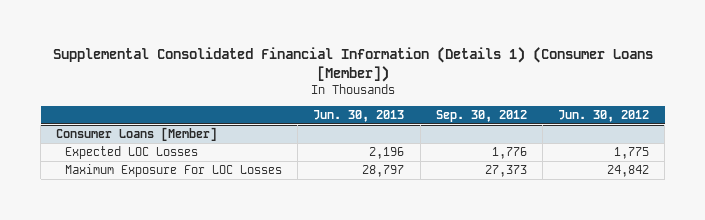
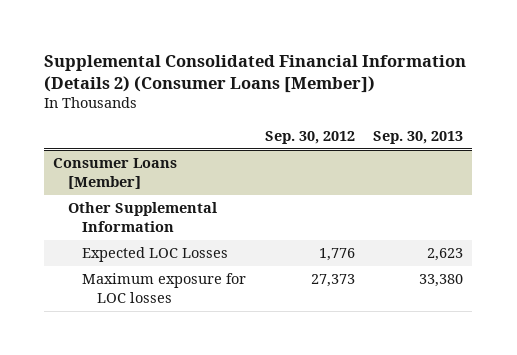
[52,47,653,82] Supplemental Consolidated Financial Information (Details 1) (Consumer Loans [Member]) -> [44,54,467,93] Supplemental Consolidated Financial Information (Details 2) (Consumer Loans [Member])
[313,109,405,122] Jun. 30, 2013 -> none
[557,109,649,122] Jun. 30, 2012 -> none
none -> [373,130,464,144] Sep. 30, 2013
none -> [67,202,217,232] Other Supplemental Information
[65,164,283,178] Maximum Exposure For LOC Losses -> [82,273,247,303] Maximum exposure for LOC losses

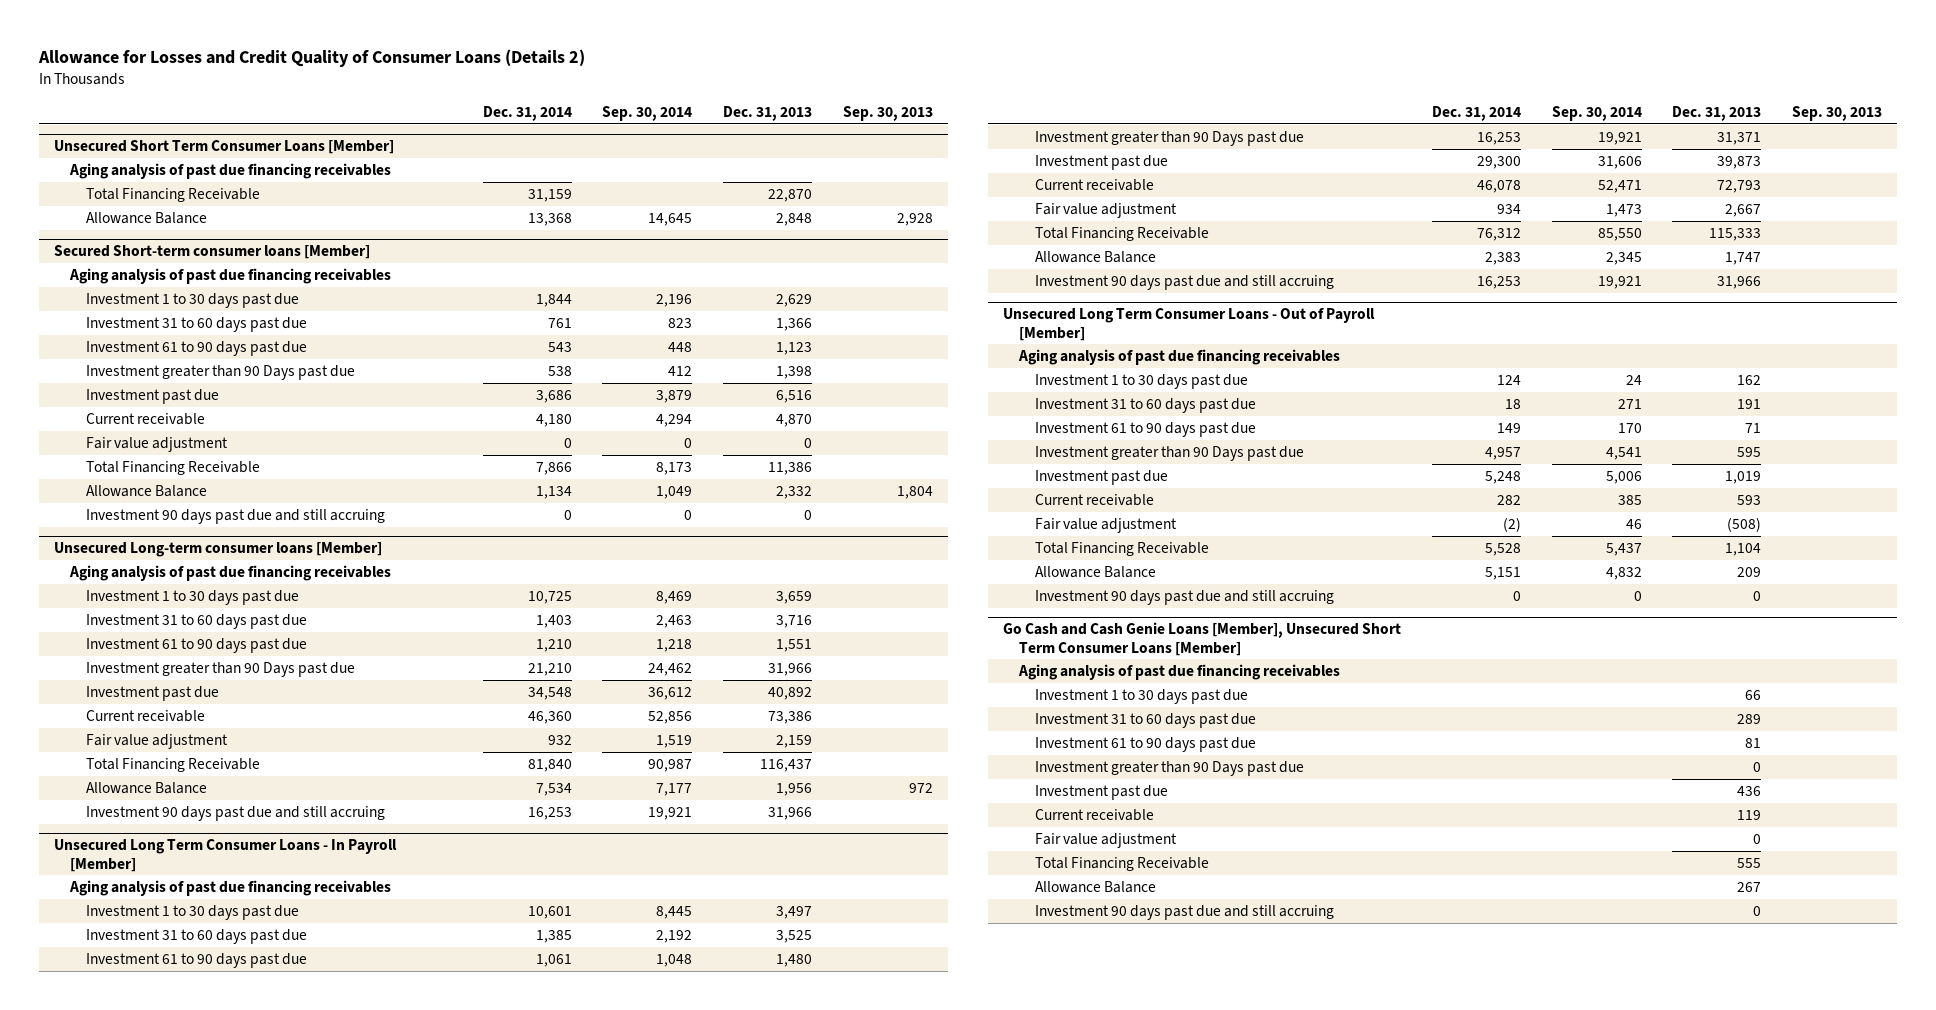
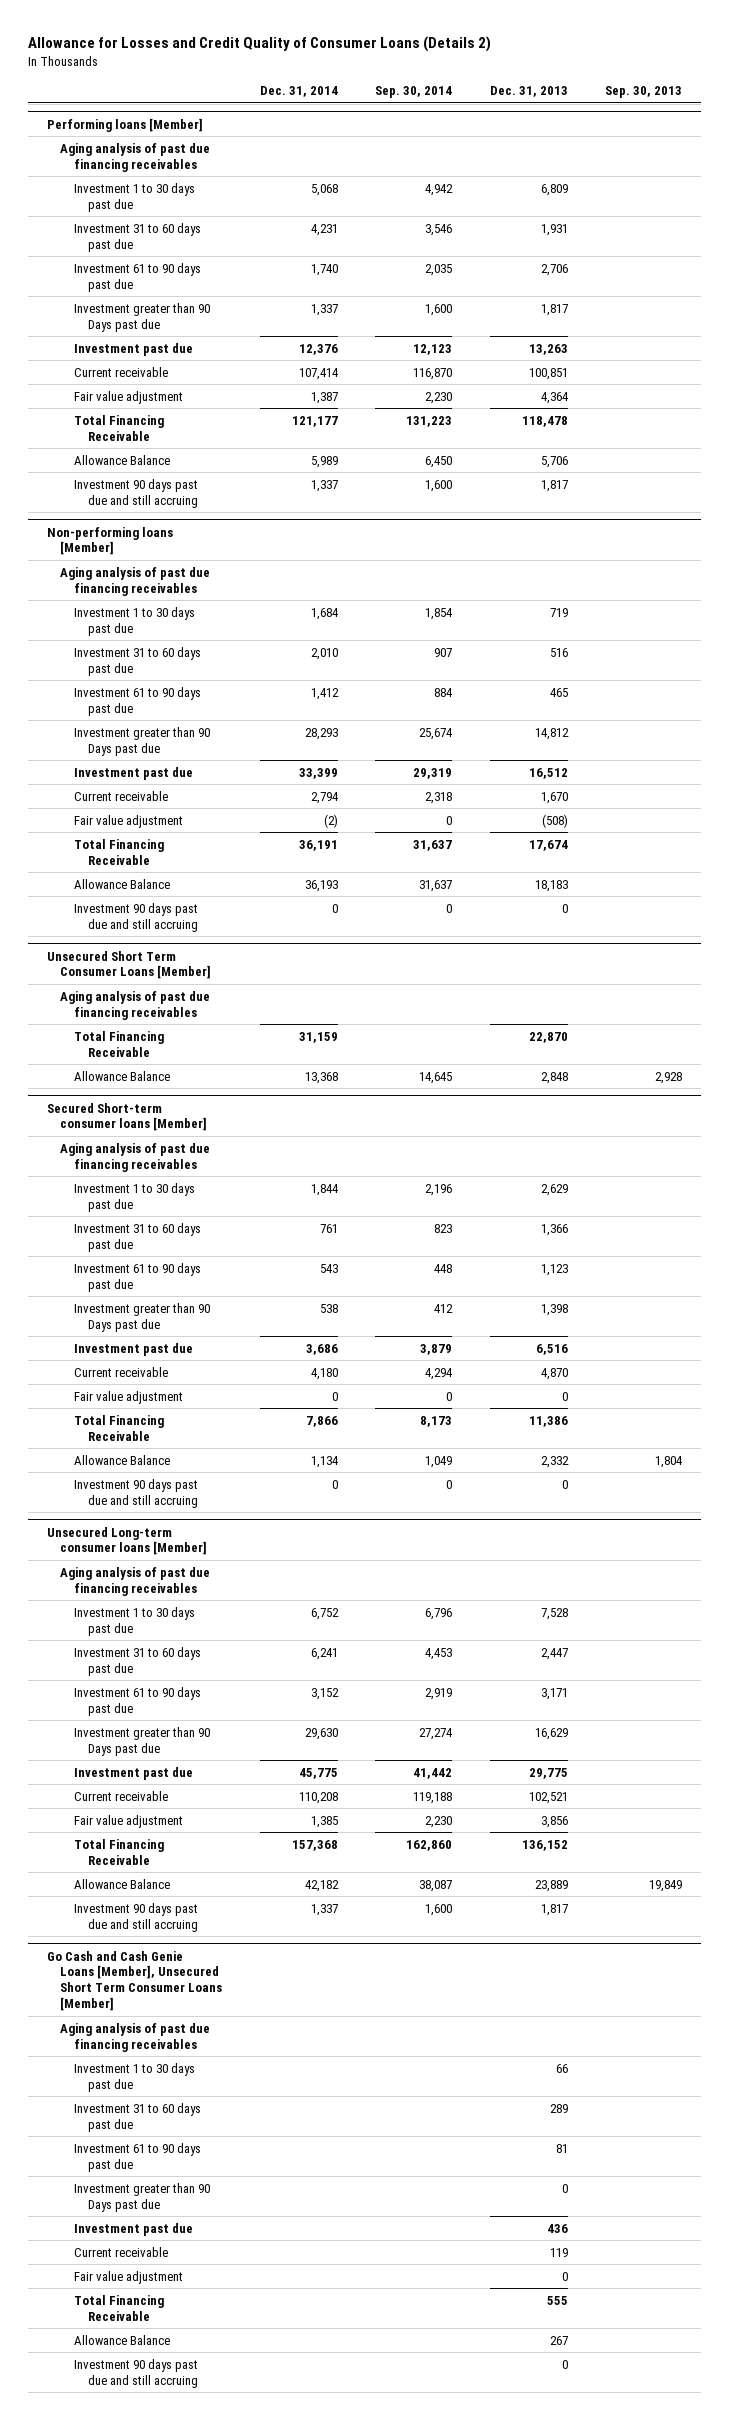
none -> [46,117,203,132] Performing loans [Member]
none -> [60,142,211,172] Aging analysis of past due financing receivables
none -> [74,182,196,212] Investment 1 to 30 days past due
none -> [74,222,202,252] Investment 31 to 60 days past due
none -> [74,262,202,292] Investment 61 to 90 days past due
none -> [74,302,211,332] Investment greater than 90 Days past due
none -> [74,342,194,356] Investment past due
none -> [74,366,169,377] Current receivable
none -> [74,390,184,404] Fair value adjustment
none -> [74,414,165,441] Total Financing Receivable
none -> [74,454,171,465] Allowance Balance
none -> [74,478,199,508] Investment 90 days past due and still accruing
none -> [46,526,173,556] Non-performing loans [Member]
none -> [60,566,211,596] Aging analysis of past due financing receivables
none -> [74,606,196,636] Investment 1 to 30 days past due
none -> [74,646,202,676] Investment 31 to 60 days past due
none -> [74,686,202,716] Investment 61 to 90 days past due
none -> [74,726,211,756] Investment greater than 90 Days past due
none -> [74,766,194,780] Investment past due
none -> [74,790,169,801] Current receivable
none -> [74,814,184,828] Fair value adjustment
none -> [74,838,165,865] Total Financing Receivable
none -> [74,878,171,889] Allowance Balance
none -> [74,902,199,932] Investment 90 days past due and still accruing
[53,839,397,872] Unsecured Long Term Consumer Loans - In Payroll [Member] -> none
[68,880,391,897] Aging analysis of past due financing receivables -> none
[85,905,299,921] Investment 1 to 30 days past due -> none
[85,929,307,945] Investment 31 to 60 days past due -> none
[85,953,307,969] Investment 61 to 90 days past due -> none
[1034,131,1304,147] Investment greater than 90 Days past due -> none
[1034,155,1168,171] Investment past due -> none
[1034,179,1154,192] Current receivable -> none
[1034,203,1177,219] Fair value adjustment -> none
[1034,227,1209,242] Total Financing Receivable -> none
[1034,251,1156,264] Allowance Balance -> none
[1034,275,1334,291] Investment 90 days past due and still accruing -> none
[1003,308,1376,341] Unsecured Long Term Consumer Loans - Out of Payroll [Member] -> none
[1017,349,1340,366] Aging analysis of past due financing receivables -> none
[1034,374,1248,390] Investment 1 to 30 days past due -> none
[1034,398,1256,414] Investment 31 to 60 days past due -> none
[1034,422,1256,438] Investment 61 to 90 days past due -> none
[1034,446,1304,462] Investment greater than 90 Days past due -> none
[1034,470,1168,486] Investment past due -> none
[1034,494,1154,507] Current receivable -> none
[1034,518,1177,534] Fair value adjustment -> none
[1034,542,1209,557] Total Financing Receivable -> none
[1034,566,1156,579] Allowance Balance -> none
[1034,590,1334,606] Investment 90 days past due and still accruing -> none
[527,591,572,605] 10,725 -> [310,1607,339,1620] 6,752
[656,591,693,605] 8,469 -> [425,1607,453,1620] 6,796
[776,591,813,605] 3,659 -> [540,1607,568,1620] 7,528
[535,615,572,629] 1,403 -> [310,1647,338,1660] 6,241
[656,615,693,629] 2,463 -> [425,1647,453,1660] 4,453
[776,615,813,629] 3,716 -> [540,1647,568,1660] 2,447
[535,639,572,653] 1,210 -> [310,1687,339,1700] 3,152
[656,639,693,653] 1,218 -> [425,1687,453,1700] 2,919
[776,639,813,653] 1,551 -> [540,1687,568,1700] 3,171
[527,663,572,677] 21,210 -> [304,1727,338,1740] 29,630
[648,663,693,677] 24,462 -> [419,1727,454,1740] 27,274
[768,663,813,677] 31,966 -> [534,1727,568,1740] 16,629
[527,687,572,701] 34,548 -> [298,1767,338,1779] 45,775
[648,687,693,701] 36,612 -> [413,1767,453,1779] 41,442
[768,687,813,701] 40,892 -> [528,1767,568,1779] 29,775
[527,711,572,725] 46,360 -> [298,1791,338,1804] 110,208
[648,711,693,725] 52,856 -> [413,1791,453,1804] 119,188
[768,711,813,725] 73,386 -> [528,1791,568,1804] 102,521
[547,735,572,746] 932 -> [310,1815,338,1828] 1,385
[656,735,693,749] 1,519 -> [425,1815,453,1828] 2,230
[776,735,813,749] 2,159 -> [540,1815,568,1828] 3,856
[527,759,572,773] 81,840 -> [291,1839,338,1851] 157,368
[648,759,693,773] 90,987 -> [406,1839,453,1851] 162,860
[760,759,813,773] 116,437 -> [521,1839,568,1851] 136,152
[535,783,572,797] 7,534 -> [304,1879,339,1892] 42,182
[656,783,693,797] 7,177 -> [419,1879,453,1892] 38,087
[776,783,813,797] 1,956 -> [534,1879,568,1892] 23,889
[908,783,933,794] 972 -> [649,1879,683,1892] 19,849
[527,807,572,821] 16,253 -> [310,1903,338,1916] 1,337
[648,807,693,821] 19,921 -> [425,1903,453,1916] 1,600
[768,807,813,821] 31,966 -> [540,1903,568,1916] 1,817

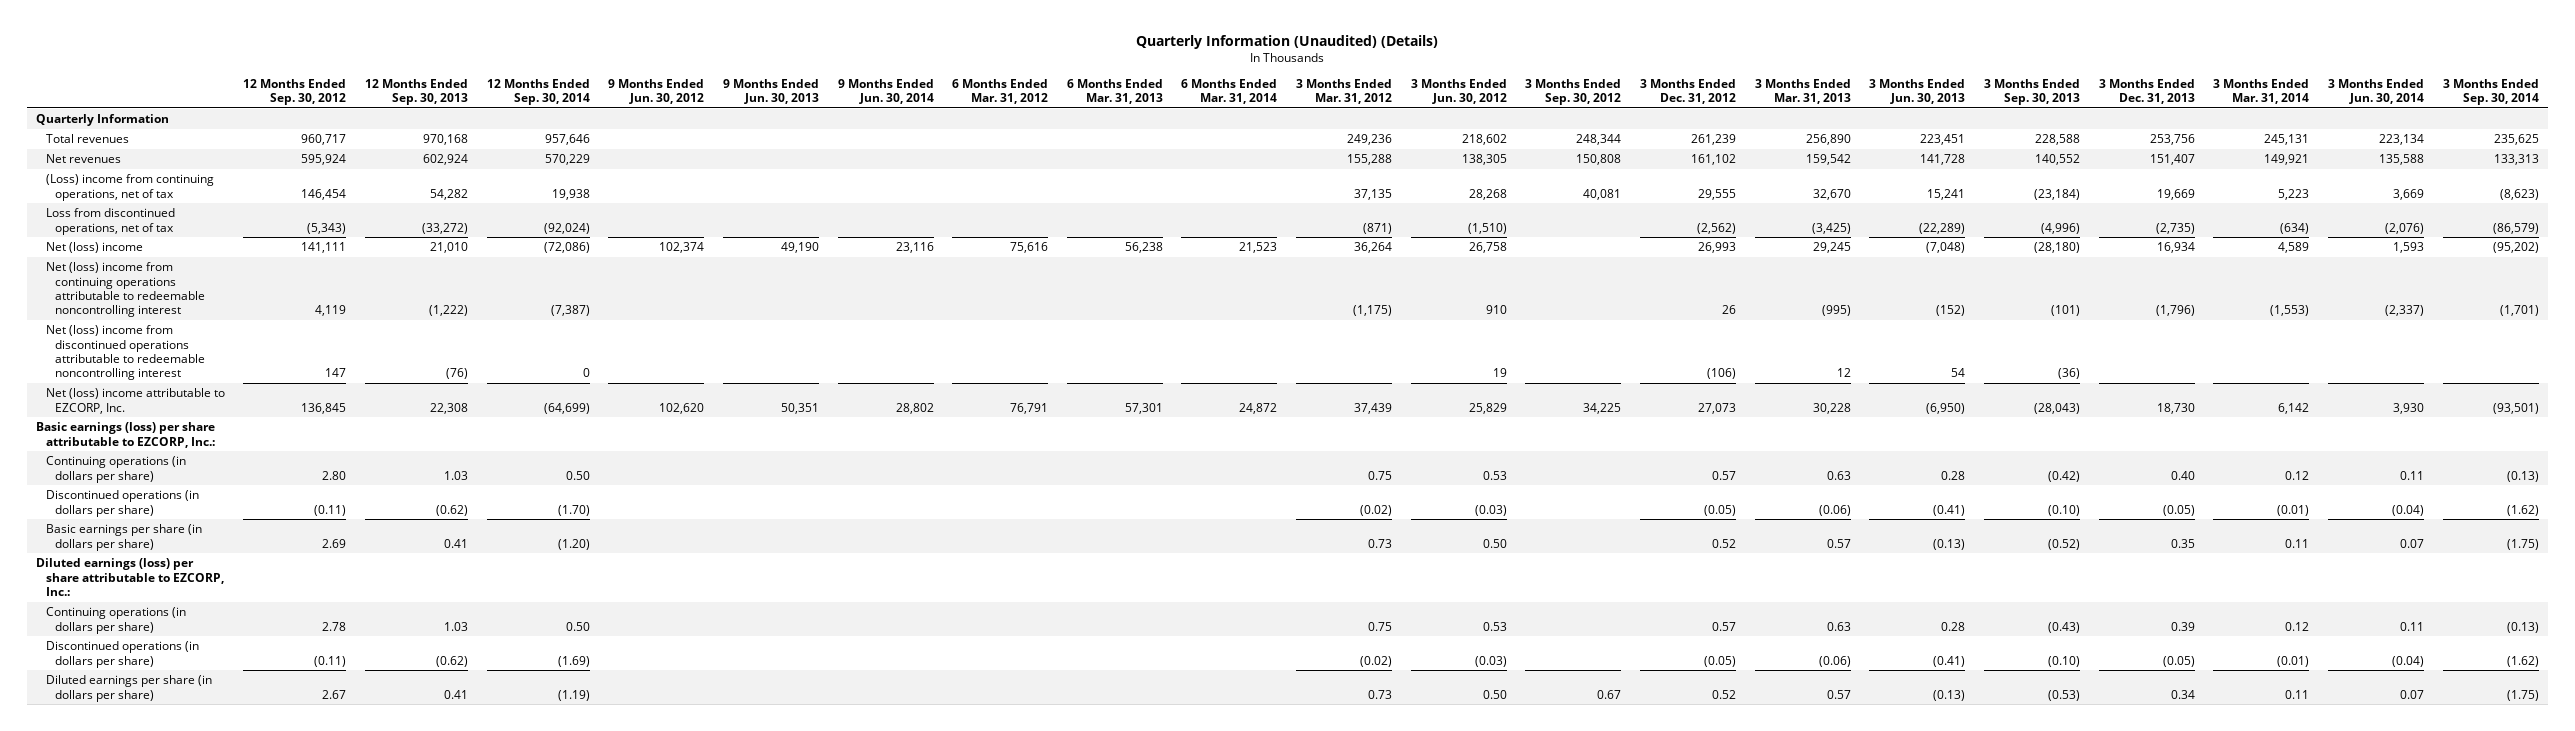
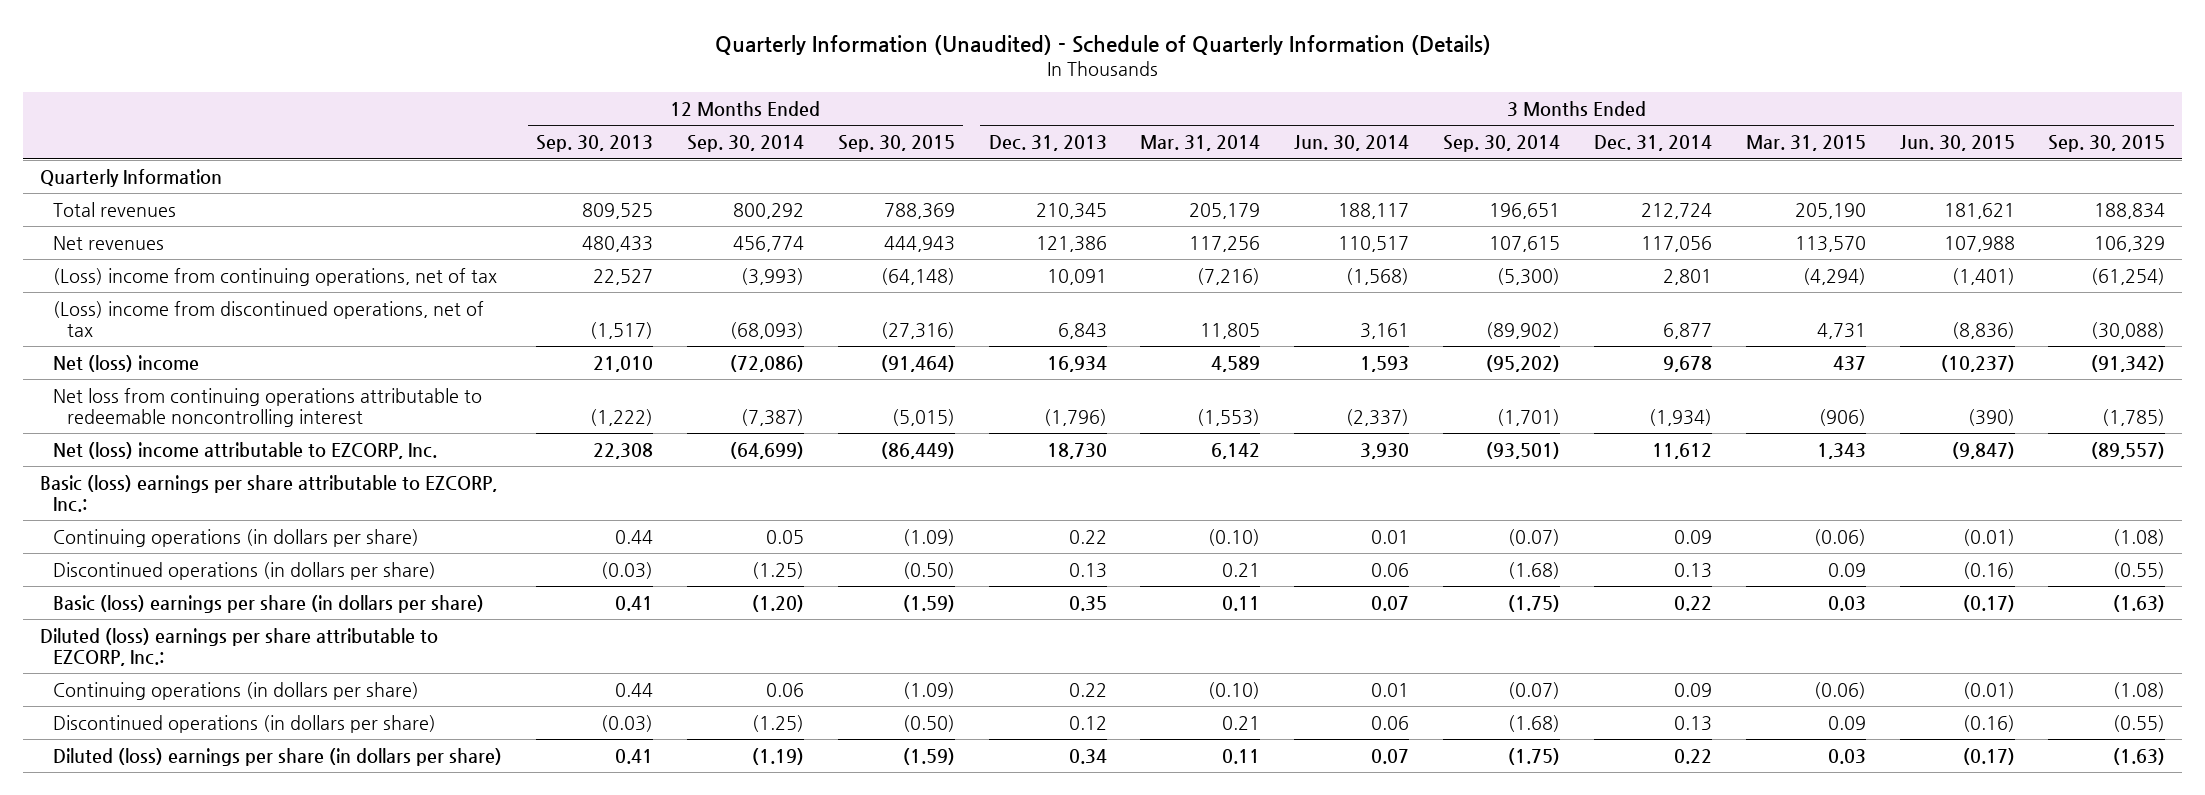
[1136,34,1439,49] Quarterly Information (Unaudited) (Details) -> [714,34,1491,55] Quarterly Information (Unaudited) - Schedule of Quarterly Information (Details)
[243,78,347,106] 12 Months Ended Sep. 30, 2012 -> none
[608,78,705,105] 9 Months Ended Jun. 30, 2012 -> none
[722,78,819,105] 9 Months Ended Jun. 30, 2013 -> none
[837,78,934,105] 9 Months Ended Jun. 30, 2014 -> none
[952,78,1049,105] 6 Months Ended Mar. 31, 2012 -> none
[1066,78,1163,105] 6 Months Ended Mar. 31, 2013 -> none
[1181,78,1278,105] 6 Months Ended Mar. 31, 2014 -> none
[1296,78,1393,105] 3 Months Ended Mar. 31, 2012 -> none
[1410,78,1507,105] 3 Months Ended Jun. 30, 2012 -> none
[1525,78,1622,106] 3 Months Ended Sep. 30, 2012 -> none
[1640,78,1737,105] 3 Months Ended Dec. 31, 2012 -> none
[1754,78,1851,105] 3 Months Ended Mar. 31, 2013 -> none
[1869,78,1966,105] 3 Months Ended Jun. 30, 2013 -> none
[1983,78,2080,106] 3 Months Ended Sep. 30, 2013 -> none
none -> [837,135,955,153] Sep. 30, 2015
none -> [1593,135,1712,152] Dec. 31, 2014
none -> [1745,135,1866,152] Mar. 31, 2015
none -> [1899,135,2015,152] Jun. 30, 2015
none -> [2048,135,2166,153] Sep. 30, 2015
[422,134,468,146] 970,168 -> [582,202,654,219] 809,525
[544,134,590,146] 957,646 -> [732,202,804,219] 800,292
[2149,134,2195,146] 253,756 -> [1035,202,1107,219] 210,345
[2264,134,2310,146] 245,131 -> [1189,202,1261,219] 205,179
[2378,134,2424,146] 223,134 -> [1338,202,1410,219] 188,117
[2493,134,2539,146] 235,625 -> [1489,202,1561,219] 196,651
[422,154,468,166] 602,924 -> [582,235,654,252] 480,433
[544,154,590,166] 570,229 -> [732,235,804,252] 456,774
[2149,154,2195,166] 151,407 -> [1035,235,1107,252] 121,386
[2264,154,2310,166] 149,921 -> [1189,235,1261,252] 117,256
[2378,154,2424,166] 135,588 -> [1338,235,1410,252] 110,517
[2493,154,2539,166] 133,313 -> [1489,235,1561,252] 107,615
[429,188,468,200] 54,282 -> [593,268,654,285] 22,527
[551,188,590,200] 19,938 -> [740,267,804,285] (3,993)
[2156,188,2195,200] 19,669 -> [1046,268,1107,285] 10,091
[2278,188,2310,200] 5,223 -> [1197,267,1261,285] (7,216)
[2392,188,2424,200] 3,669 -> [1346,267,1410,285] (1,568)
[2499,188,2539,200] (8,623) -> [1497,267,1561,285] (5,300)
[45,208,175,235] Loss from discontinued operations, net of tax -> [53,300,485,337] (Loss) income from discontinued operations, net of tax
[421,222,468,234] (33,272) -> [590,321,654,339] (1,517)
[543,222,590,234] (92,024) -> [729,321,804,339] (68,093)
[2155,222,2195,234] (2,735) -> [1057,322,1107,339] 6,843
[2280,222,2310,234] (634) -> [1200,322,1261,339] 11,805
[2384,222,2424,234] (2,076) -> [1360,322,1410,339] 3,161
[2492,222,2539,234] (86,579) -> [1486,321,1561,339] (89,902)
[45,325,205,381] Net (loss) income from discontinued operations attributable to redeemable noncontrolling interest -> none
[45,262,205,318] Net (loss) income from continuing operations attributable to redeemable noncontrolling interest -> [53,387,483,427] Net loss from continuing operations attributable to redeemable noncontrolling interest
[36,422,216,448] Basic earnings (loss) per share attributable to EZCORP, Inc.: -> [39,474,497,512] Basic (loss) earnings per share attributable to EZCORP, Inc.:
[443,470,468,480] 1.03 -> [615,529,654,544] 0.44
[565,470,590,480] 0.50 -> [765,529,804,544] 0.05
[2170,470,2195,480] 0.40 -> [1068,529,1107,544] 0.22
[2285,470,2310,480] 0.12 -> [1208,528,1261,546] (0.10)
[2399,470,2424,480] 0.11 -> [1371,529,1410,544] 0.01
[2506,470,2539,482] (0.13) -> [1508,528,1561,546] (0.07)
[435,504,468,516] (0.62) -> [601,561,654,579] (0.03)
[557,504,590,516] (1.70) -> [751,561,804,579] (1.25)
[2162,504,2195,516] (0.05) -> [1068,562,1107,578] 0.13
[2277,504,2310,516] (0.01) -> [1222,562,1261,577] 0.21
[2391,504,2424,516] (0.04) -> [1371,562,1410,577] 0.06
[2506,504,2539,516] (1.62) -> [1508,561,1561,579] (1.68)
[45,524,202,551] Basic earnings per share (in dollars per share) -> [53,594,485,613] Basic (loss) earnings per share (in dollars per share)
[36,558,224,596] Diluted earnings (loss) per share attributable to EZCORP, Inc.: -> [39,627,438,666] Diluted (loss) earnings per share attributable to EZCORP, Inc.:
[443,621,468,631] 1.03 -> [615,682,654,697] 0.44
[565,621,590,631] 0.50 -> [765,682,804,697] 0.06
[2170,621,2195,631] 0.39 -> [1068,682,1107,697] 0.22
[2285,621,2310,631] 0.12 -> [1208,681,1261,699] (0.10)
[2399,621,2424,631] 0.11 -> [1371,682,1410,697] 0.01
[2506,621,2539,633] (0.13) -> [1508,681,1561,699] (0.07)
[435,655,468,667] (0.62) -> [601,714,654,732] (0.03)
[557,655,590,667] (1.69) -> [751,714,804,732] (1.25)
[2162,655,2195,667] (0.05) -> [1068,715,1107,730] 0.12
[2277,655,2310,667] (0.01) -> [1222,715,1261,730] 0.21
[2391,655,2424,667] (0.04) -> [1371,715,1410,730] 0.06
[2506,655,2539,667] (1.62) -> [1508,714,1561,732] (1.68)
[45,675,212,702] Diluted earnings per share (in dollars per share) -> [53,747,503,766] Diluted (loss) earnings per share (in dollars per share)

